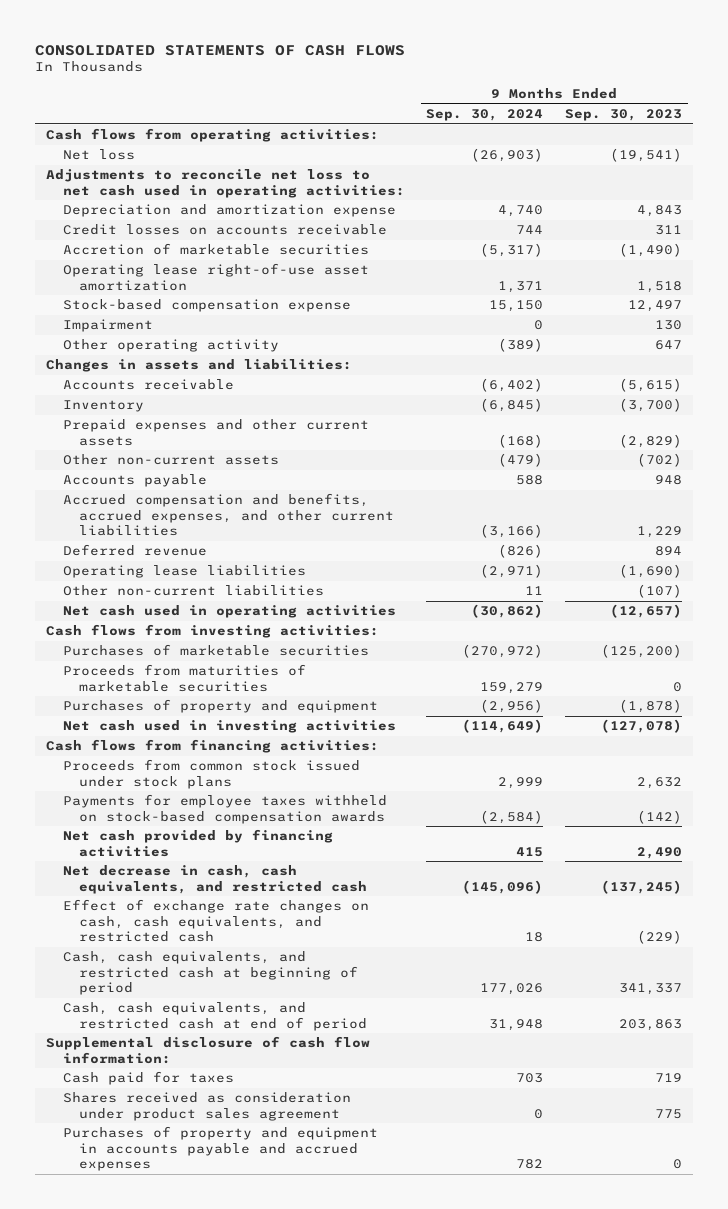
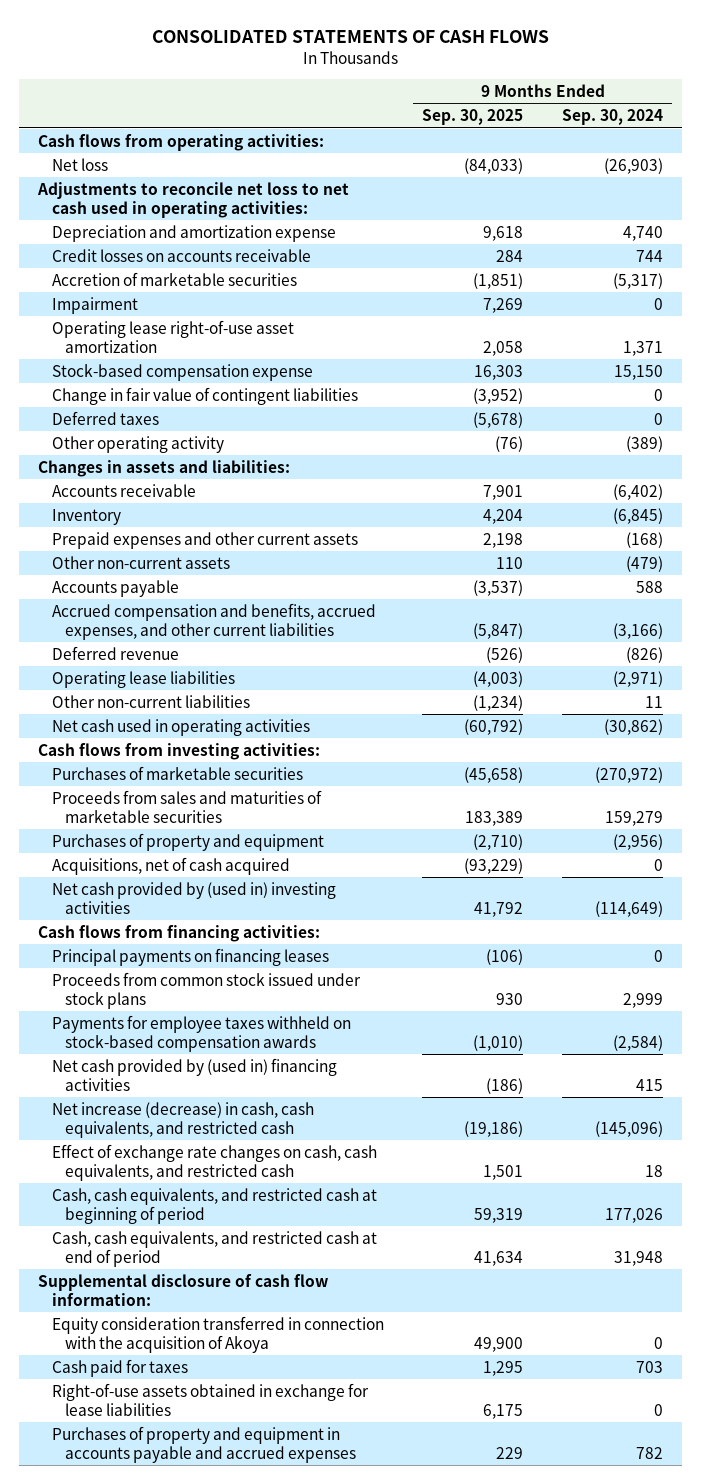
[565,109,683,122] Sep. 30, 2023 -> none
none -> [422,109,524,126] Sep. 30, 2025
[62,319,153,333] Impairment -> [51,296,138,314] Impairment
none -> [51,386,358,405] Change in fair value of contingent liabilities
none -> [51,410,159,425] Deferred taxes
[62,664,306,692] Proceeds from maturities of marketable securities -> [51,789,322,823] Proceeds from sales and maturities of marketable securities
none -> [51,856,290,875] Acquisitions, net of cash acquired
[62,720,396,734] Net cash used in investing activities -> [51,881,336,914] Net cash provided by (used in) investing activities
none -> [51,947,329,966] Principal payments on financing leases
[62,829,333,857] Net cash provided by financing activities -> [51,1057,337,1091] Net cash provided by (used in) financing activities
[62,865,368,894] Net decrease in cash, cash equivalents, and restricted cash -> [51,1101,314,1138] Net increase (decrease) in cash, cash equivalents, and restricted cash
none -> [51,1315,384,1353] Equity consideration transferred in connection with the acquisition of Akoya
[62,1092,351,1121] Shares received as consideration under product sales agreement -> none
none -> [51,1382,369,1416] Right-of-use assets obtained in exchange for lease liabilities

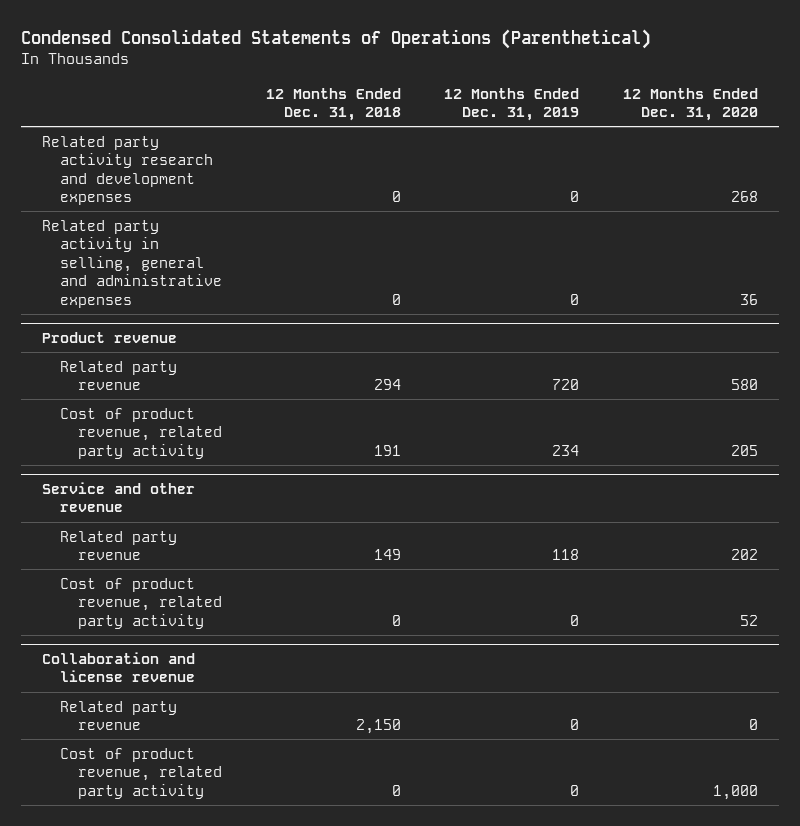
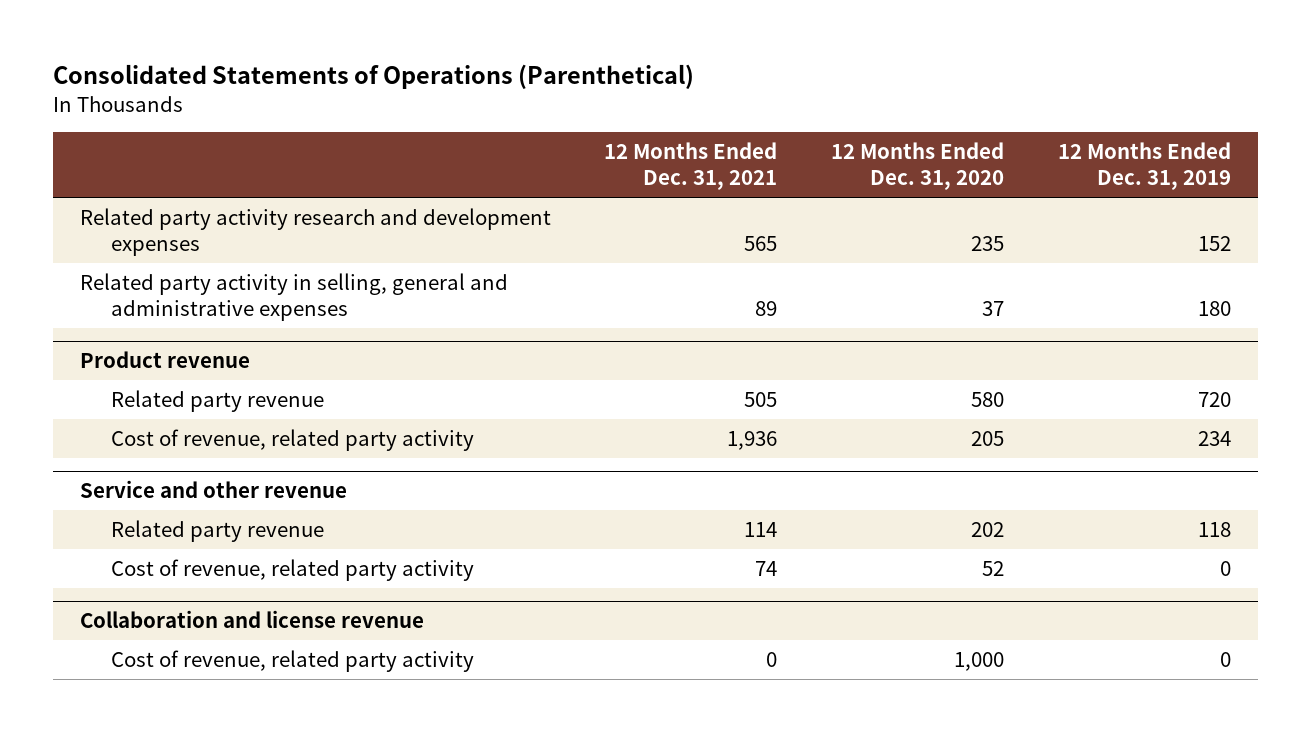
[20,28,651,49] Condensed Consolidated Statements of Operations (Parenthetical) -> [52,64,694,90] Consolidated Statements of Operations (Parenthetical)
[265,87,401,122] 12 Months Ended Dec. 31, 2018 -> none
none -> [604,142,778,191] 12 Months Ended Dec. 31, 2021
[570,191,580,203] 0 -> [1198,235,1232,251] 152
[730,191,758,203] 268 -> [971,235,1005,251] 235
[570,293,580,305] 0 -> [1198,300,1232,316] 180
[739,293,758,305] 36 -> [982,300,1005,316] 37
[60,407,223,459] Cost of product revenue, related party activity -> [111,428,475,451] Cost of revenue, related party activity
[60,577,223,629] Cost of product revenue, related party activity -> [111,558,475,581] Cost of revenue, related party activity
[60,700,178,731] Related party revenue -> none
[60,747,223,799] Cost of product revenue, related party activity -> [111,649,475,672] Cost of revenue, related party activity

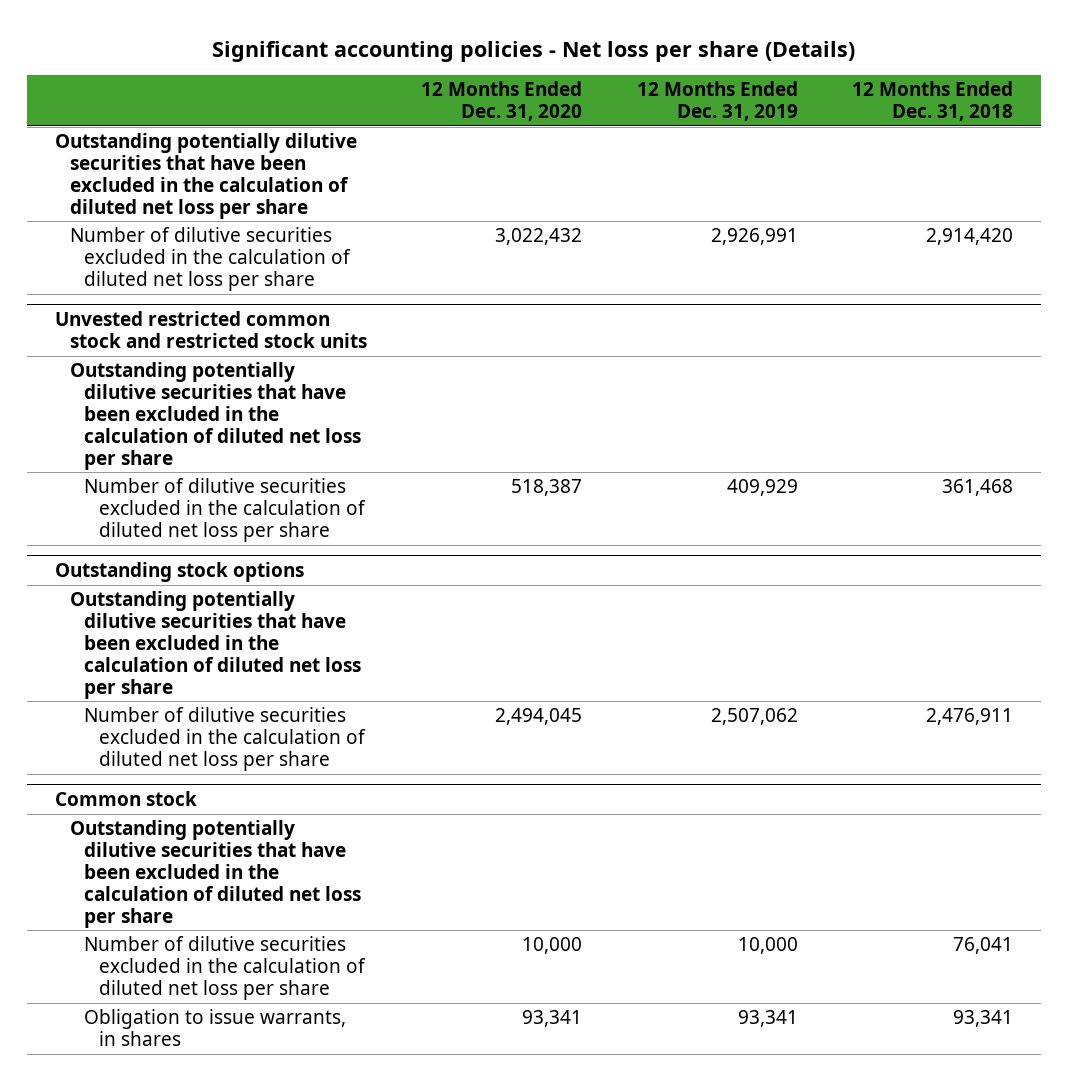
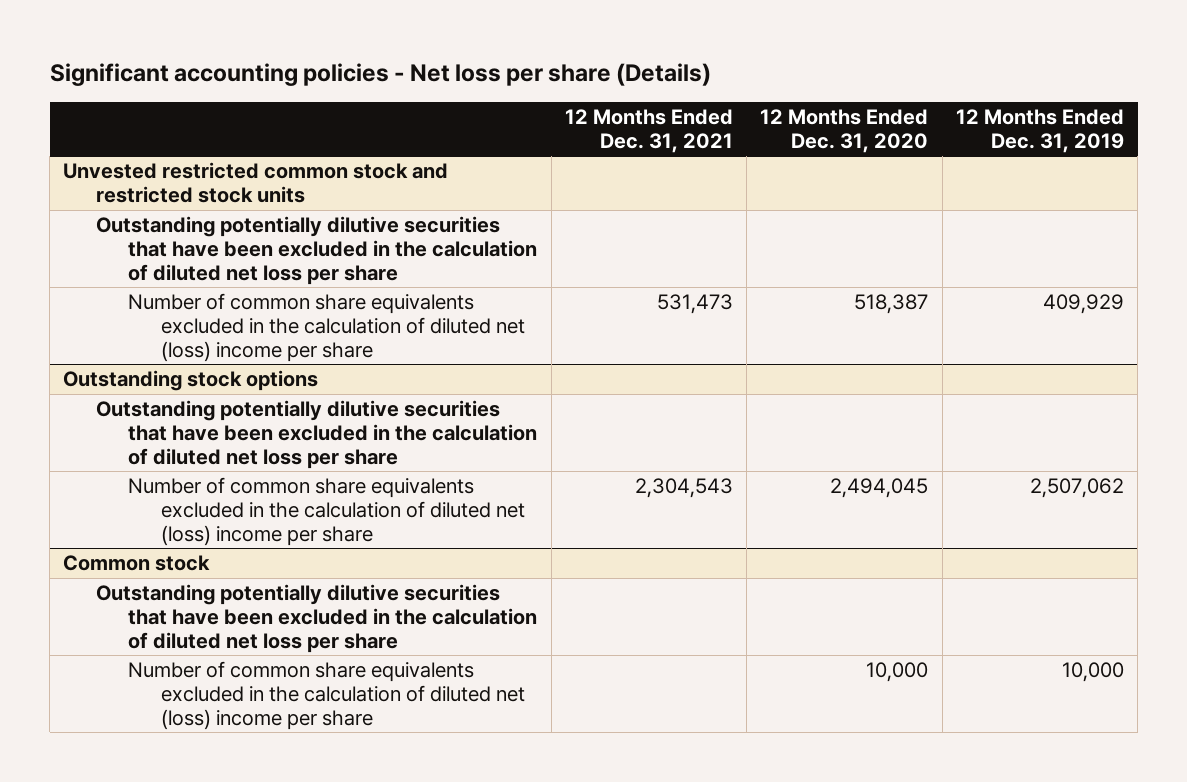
[852,81,1014,122] 12 Months Ended Dec. 31, 2018 -> none
none -> [564,108,733,153] 12 Months Ended Dec. 31, 2021
[54,133,357,219] Outstanding potentially dilutive securities that have been excluded in the calculation of diluted net loss per share -> none
[69,227,352,291] Number of dilutive securities excluded in the calculation of diluted net loss per share -> none
[84,478,367,542] Number of dilutive securities excluded in the calculation of diluted net loss per share -> [128,293,525,362] Number of common share equivalents excluded in the calculation of diluted net (loss) income per share
[84,707,367,771] Number of dilutive securities excluded in the calculation of diluted net loss per share -> [128,477,525,546] Number of common share equivalents excluded in the calculation of diluted net (loss) income per share
[84,1009,347,1047] Obligation to issue warrants, in shares -> none
[84,936,367,1000] Number of dilutive securities excluded in the calculation of diluted net loss per share -> [128,661,525,730] Number of common share equivalents excluded in the calculation of diluted net (loss) income per share

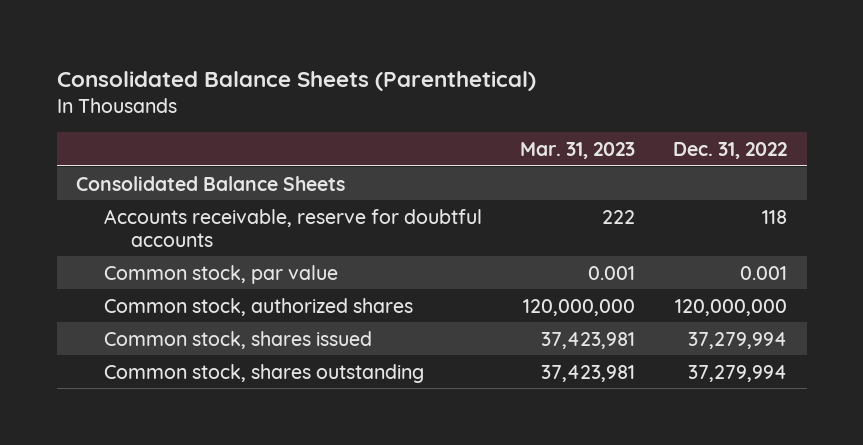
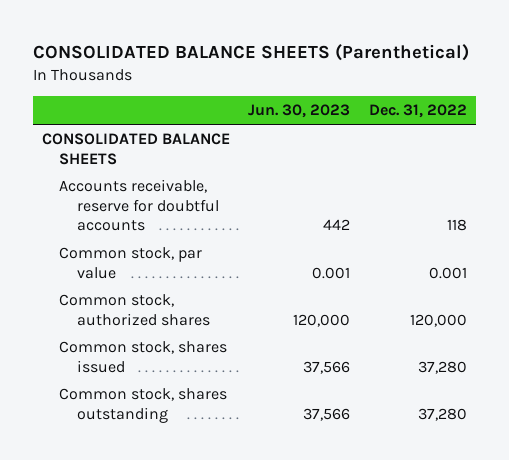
[56,70,536,91] Consolidated Balance Sheets (Parenthetical) -> [32,44,469,62] CONSOLIDATED BALANCE SHEETS (Parenthetical)
[520,142,636,160] Mar. 31, 2023 -> none
none -> [248,104,351,119] Jun. 30, 2023
[75,175,345,191] Consolidated Balance Sheets -> [42,133,231,165] CONSOLIDATED BALANCE SHEETS
[675,298,788,316] 120,000,000 -> [409,313,467,327] 120,000
[688,331,788,349] 37,279,994 -> [417,360,467,374] 37,280
[688,364,788,382] 37,279,994 -> [417,407,467,421] 37,280

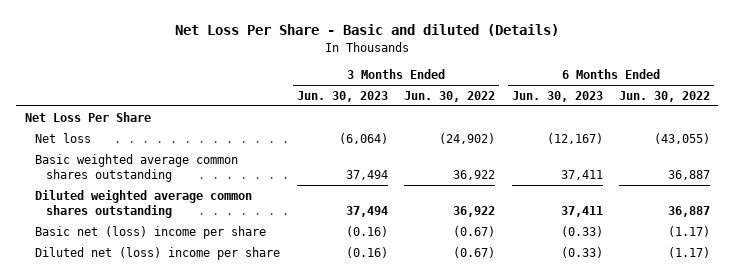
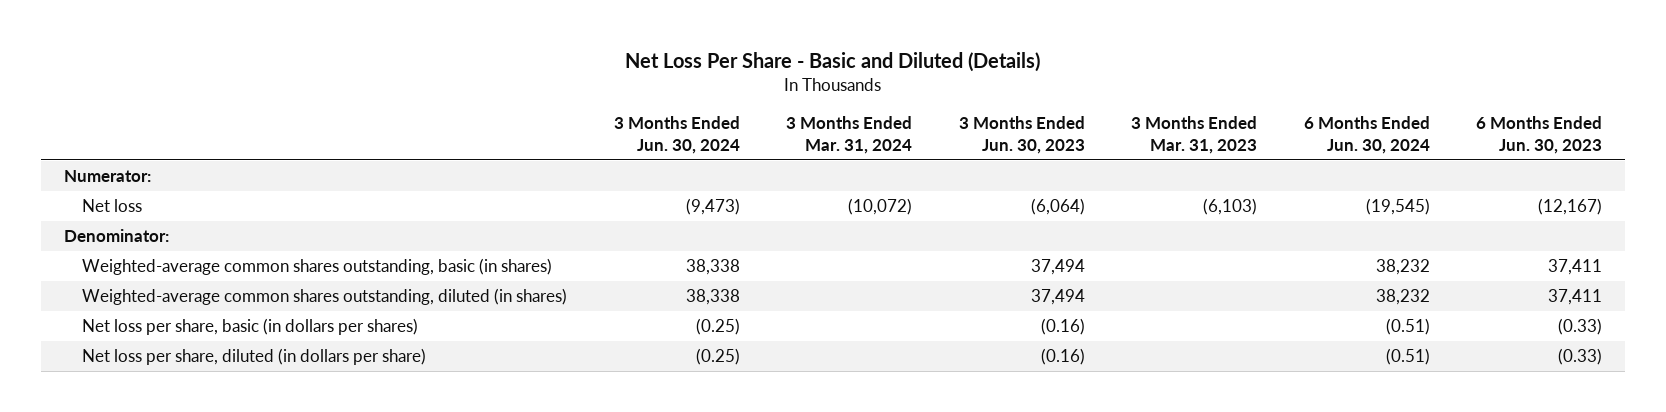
[175,24,560,37] Net Loss Per Share - Basic and diluted (Details) -> [625,51,1041,72] Net Loss Per Share - Basic and Diluted (Details)
[404,90,496,102] Jun. 30, 2022 -> none
[619,90,711,102] Jun. 30, 2022 -> none
none -> [613,115,740,155] 3 Months Ended Jun. 30, 2024
none -> [786,115,913,155] 3 Months Ended Mar. 31, 2024
none -> [1131,115,1258,155] 3 Months Ended Mar. 31, 2023
none -> [1303,115,1430,155] 6 Months Ended Jun. 30, 2024
[24,111,151,122] Net Loss Per Share -> none
none -> [64,170,152,183] Numerator:
none -> [64,229,170,243] Denominator:
[35,153,239,182] Basic weighted average common shares outstanding -> [82,258,553,276] Weighted-average common shares outstanding, basic (in shares)
[35,189,253,218] Diluted weighted average common shares outstanding -> [82,288,568,306] Weighted-average common shares outstanding, diluted (in shares)
[35,225,267,239] Basic net (loss) income per share -> [82,318,419,336] Net loss per share, basic (in dollars per shares)
[35,246,281,260] Diluted net (loss) income per share -> [82,348,427,366] Net loss per share, diluted (in dollars per share)

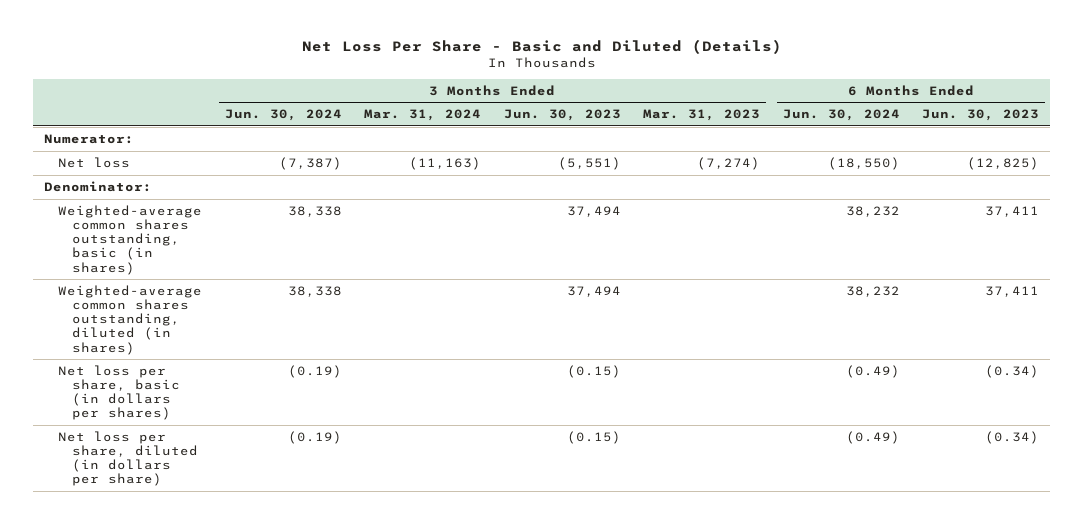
[685,198,740,216] (9,473) -> [278,156,342,170] (7,387)
[848,198,913,216] (10,072) -> [409,156,482,170] (11,163)
[1030,198,1085,216] (6,064) -> [557,156,621,170] (5,551)
[1203,198,1258,216] (6,103) -> [697,156,761,170] (7,274)
[1365,198,1430,216] (19,545) -> [827,156,900,170] (18,550)
[1538,198,1603,216] (12,167) -> [967,156,1040,170] (12,825)
[695,318,740,336] (0.25) -> [287,364,342,378] (0.19)
[1040,318,1085,336] (0.16) -> [566,364,621,378] (0.15)
[1385,318,1430,336] (0.51) -> [845,364,900,378] (0.49)
[1558,318,1603,336] (0.33) -> [985,364,1040,378] (0.34)
[695,348,740,366] (0.25) -> [287,430,342,444] (0.19)
[1040,348,1085,366] (0.16) -> [566,430,621,444] (0.15)
[1385,348,1430,366] (0.51) -> [845,430,900,444] (0.49)
[1558,348,1603,366] (0.33) -> [985,430,1040,444] (0.34)

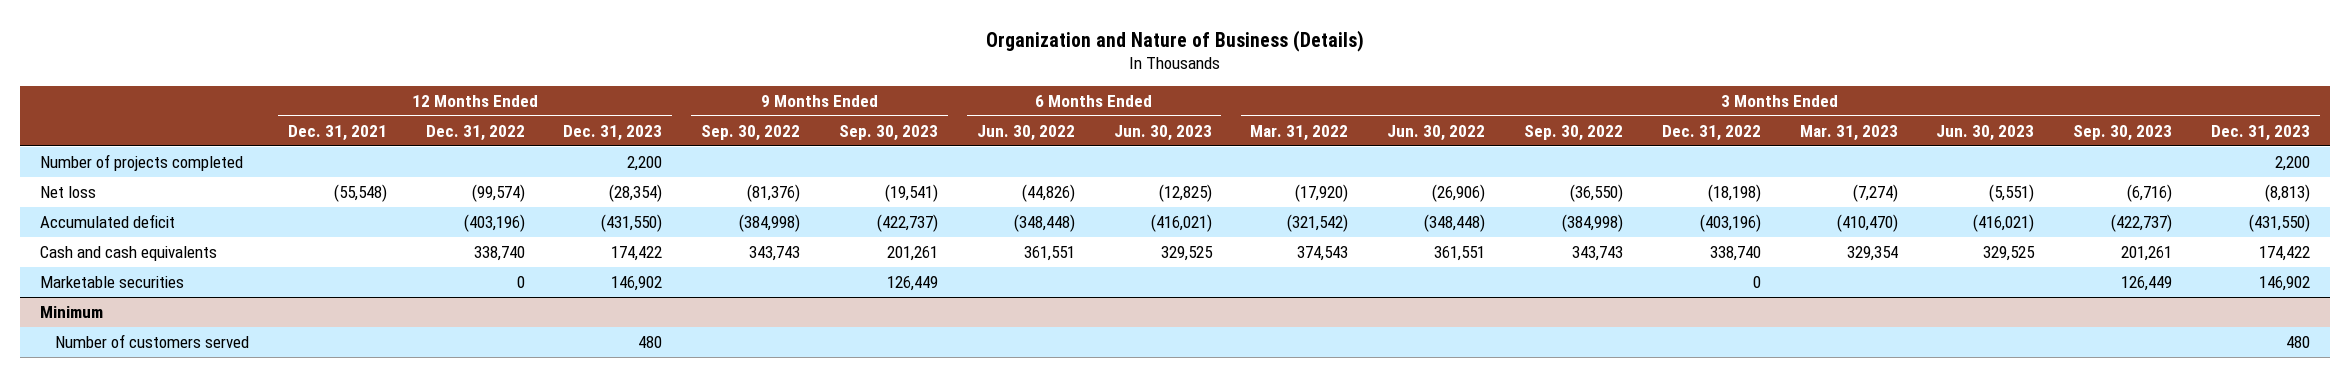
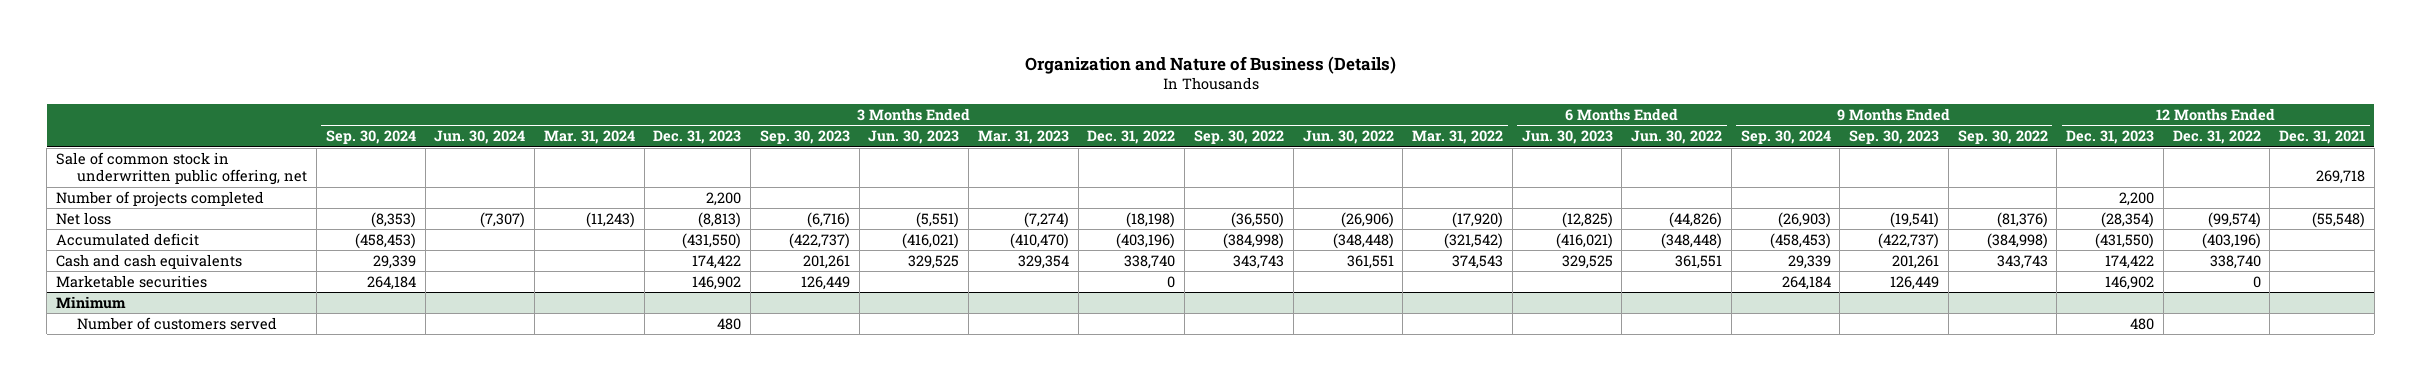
none -> [325,130,416,145] Sep. 30, 2024
none -> [434,130,526,145] Jun. 30, 2024
none -> [543,130,635,145] Mar. 31, 2024
none -> [1740,130,1831,145] Sep. 30, 2024
none -> [56,151,308,186] Sale of common stock in underwritten public offering, net

